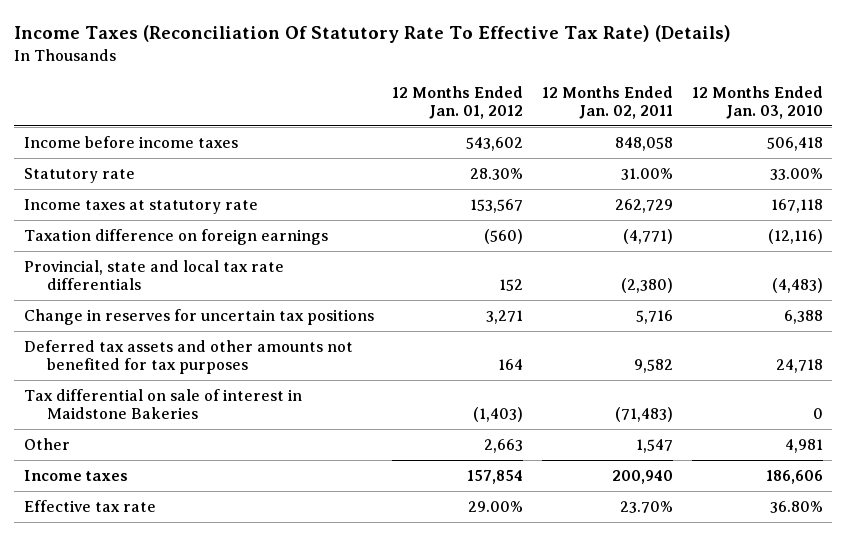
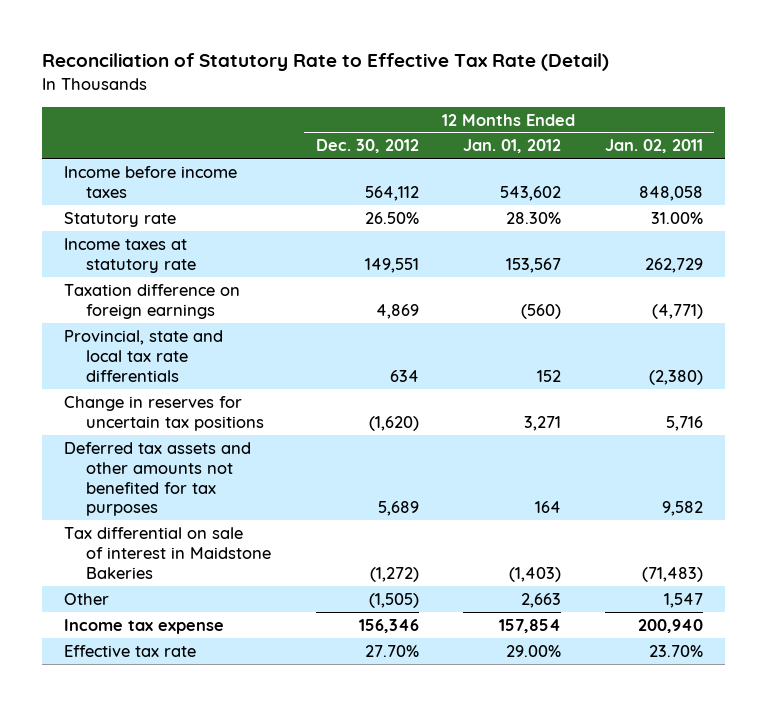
[14,24,732,43] Income Taxes (Reconciliation Of Statutory Rate To Effective Tax Rate) (Details) -> [41,53,609,72] Reconciliation of Statutory Rate to Effective Tax Rate (Detail)
[691,85,823,120] 12 Months Ended Jan. 03, 2010 -> none
none -> [315,139,419,154] Dec. 30, 2012
[23,469,128,481] Income taxes -> [63,618,224,634] Income tax expense

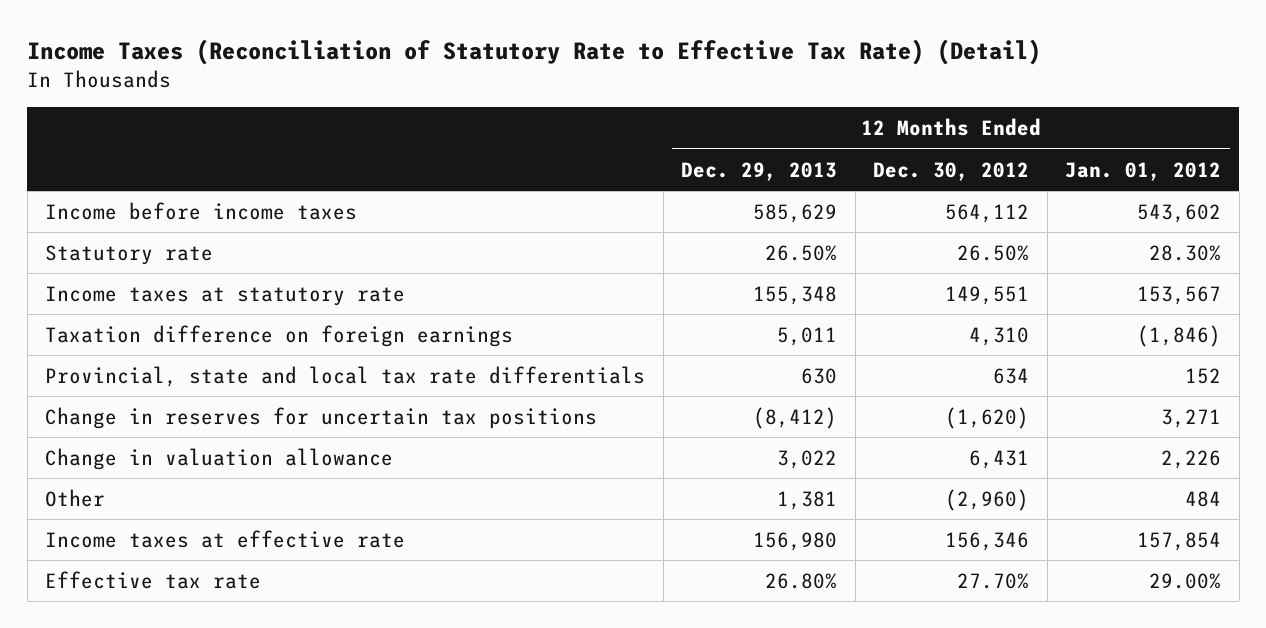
[41,53,609,72] Reconciliation of Statutory Rate to Effective Tax Rate (Detail) -> [27,39,1042,66] Income Taxes (Reconciliation of Statutory Rate to Effective Tax Rate) (Detail)
[605,139,704,154] Jan. 02, 2011 -> none
none -> [681,161,838,181] Dec. 29, 2013
[375,303,419,319] 4,869 -> [969,326,1030,346] 4,310
[520,303,561,319] (560) -> [1137,324,1222,347] (1,846)
[63,441,251,517] Deferred tax assets and other amounts not benefited for tax purposes -> none
[63,526,272,579] Tax differential on sale of interest in Maidstone Bakeries -> none
none -> [45,447,394,470] Change in valuation allowance
[368,592,419,608] (1,505) -> [945,488,1030,511] (2,960)
[520,592,561,608] 2,663 -> [1185,490,1222,507] 484
[63,618,224,634] Income tax expense -> [45,529,406,548] Income taxes at effective rate

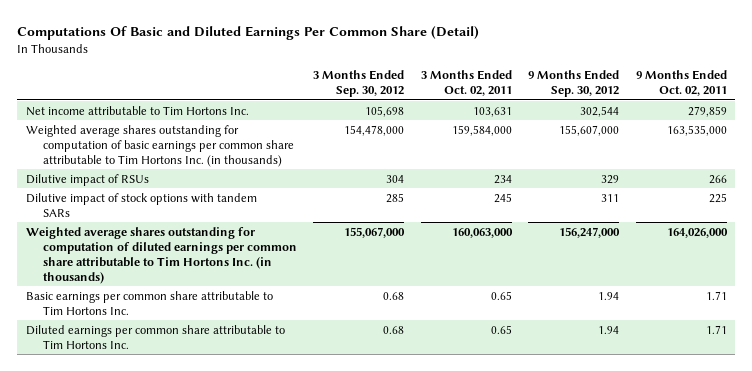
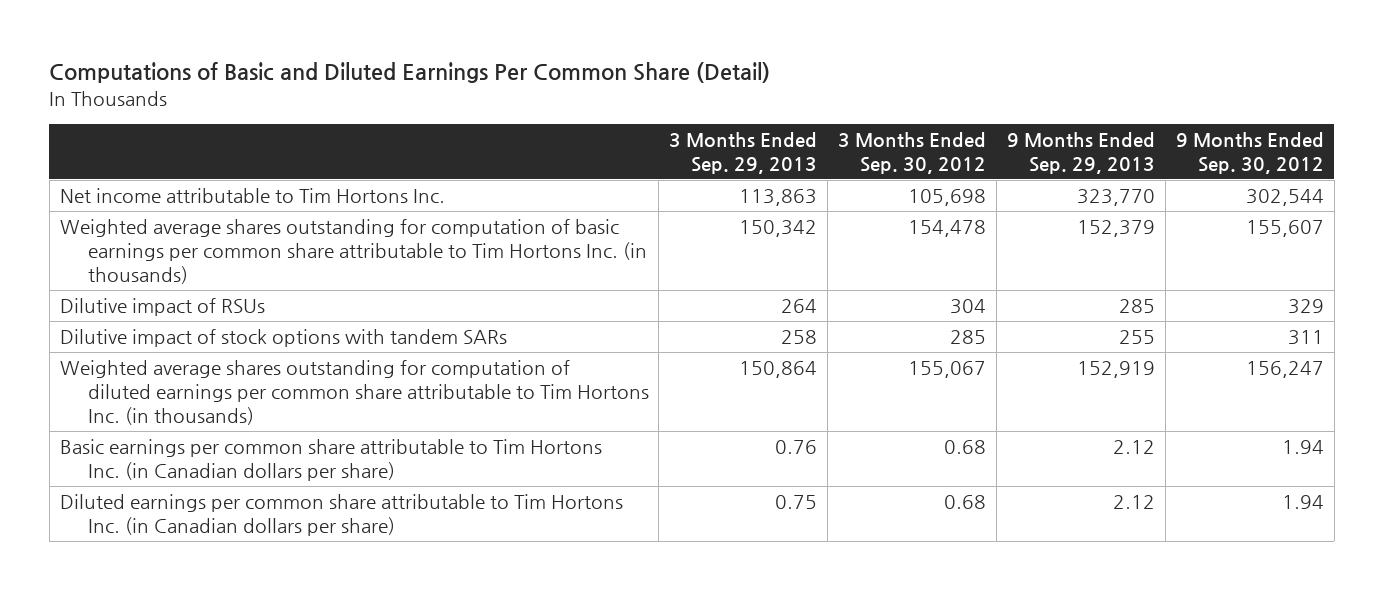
[17,26,480,41] Computations Of Basic and Diluted Earnings Per Common Share (Detail) -> [49,61,771,83] Computations of Basic and Diluted Earnings Per Common Share (Detail)
[420,70,512,97] 3 Months Ended Oct. 02, 2011 -> none
[635,70,727,97] 9 Months Ended Oct. 02, 2011 -> none
none -> [669,132,818,175] 3 Months Ended Sep. 29, 2013
none -> [1006,132,1155,175] 9 Months Ended Sep. 29, 2013
[344,124,405,136] 154,478,000 -> [908,220,987,238] 154,478
[559,124,620,136] 155,607,000 -> [1245,220,1324,238] 155,607
[344,226,406,238] 155,067,000 -> [908,361,987,379] 155,067
[559,226,621,238] 156,247,000 -> [1245,361,1324,379] 156,247
[25,290,273,315] Basic earnings per common share attributable to Tim Hortons Inc. -> [59,439,602,482] Basic earnings per common share attributable to Tim Hortons Inc. (in Canadian dollars per share)
[25,324,285,349] Diluted earnings per common share attributable to Tim Hortons Inc. -> [59,494,623,537] Diluted earnings per common share attributable to Tim Hortons Inc. (in Canadian dollars per share)

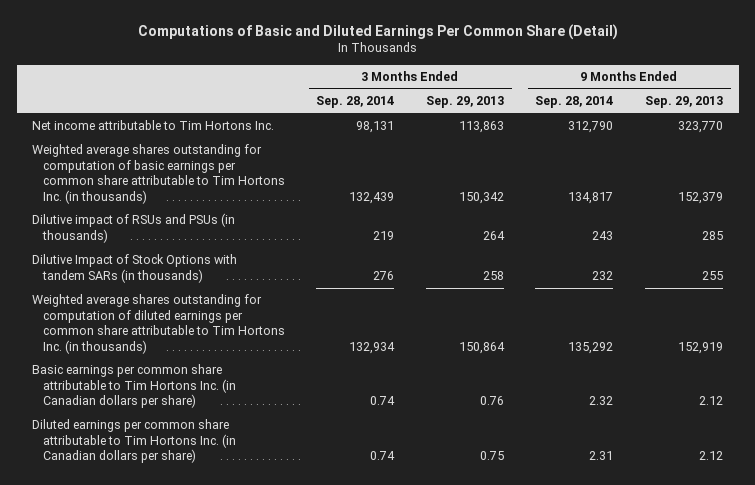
[838,132,987,175] 3 Months Ended Sep. 30, 2012 -> none
[1175,132,1324,175] 9 Months Ended Sep. 30, 2012 -> none
none -> [316,96,395,109] Sep. 28, 2014
none -> [535,96,614,109] Sep. 28, 2014
[59,298,265,317] Dilutive impact of RSUs -> [32,213,236,243] Dilutive impact of RSUs and PSUs (in thousands)
[59,329,507,348] Dilutive impact of stock options with tandem SARs -> [32,254,238,283] Dilutive Impact of Stock Options with tandem SARs (in thousands)

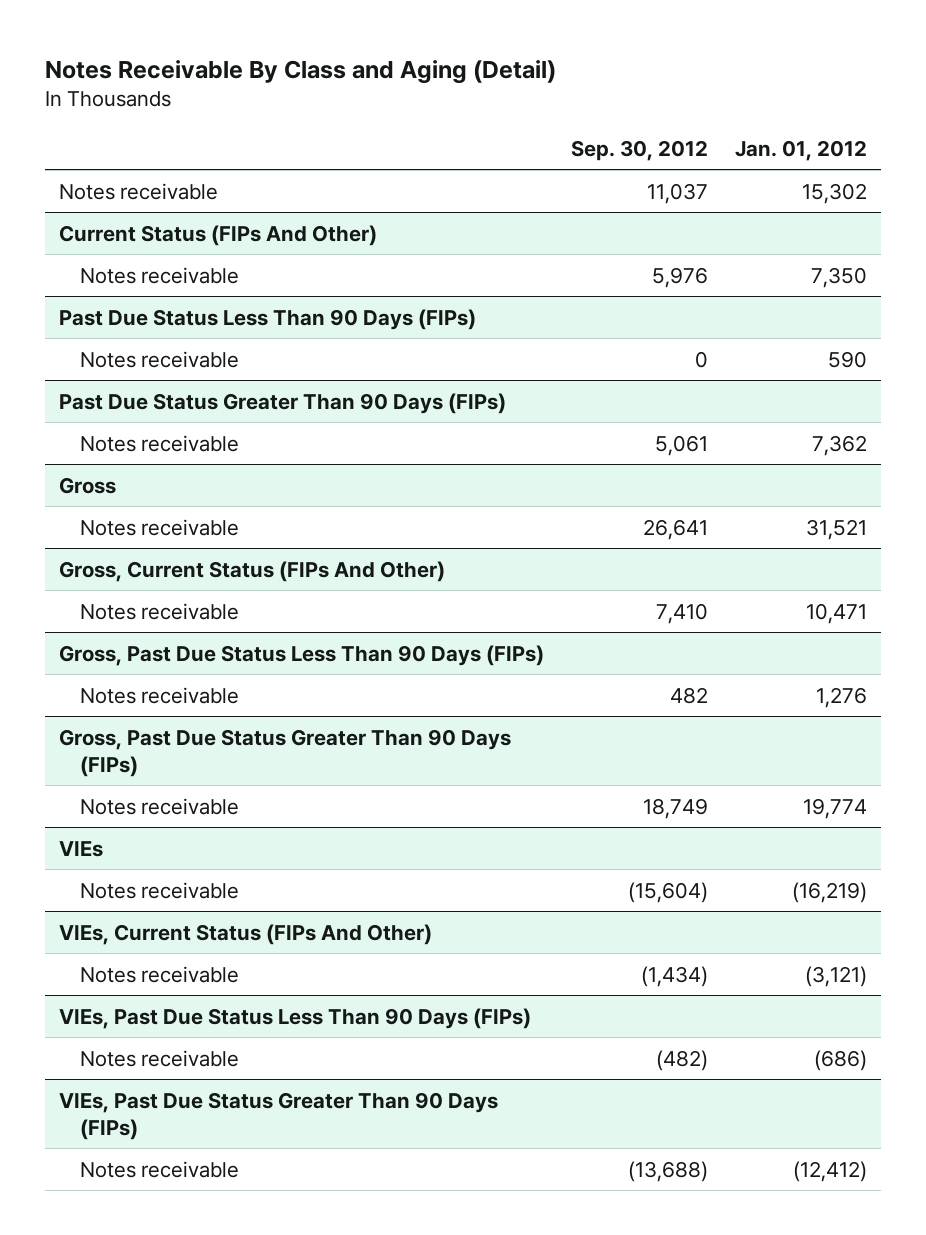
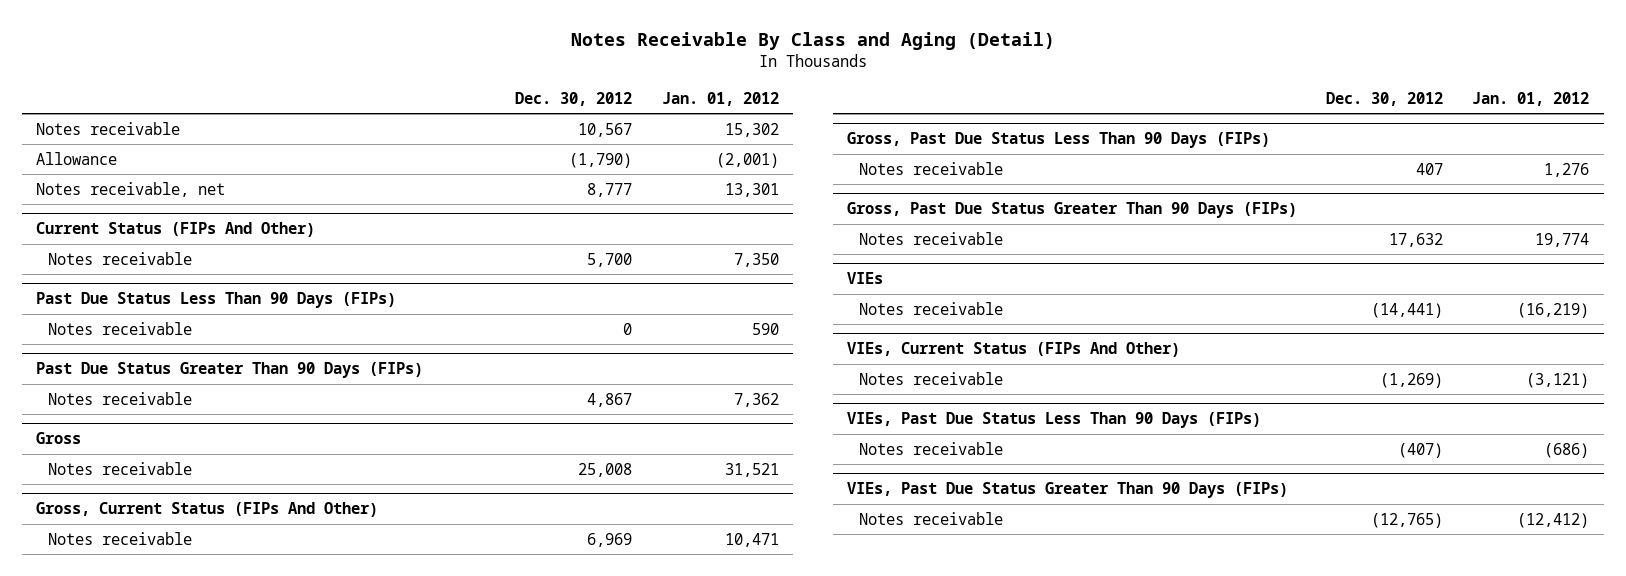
[570,139,708,161] Sep. 30, 2012 -> none
none -> [515,91,633,106] Dec. 30, 2012
none -> [36,151,118,165] Allowance
none -> [36,181,226,197] Notes receivable, net

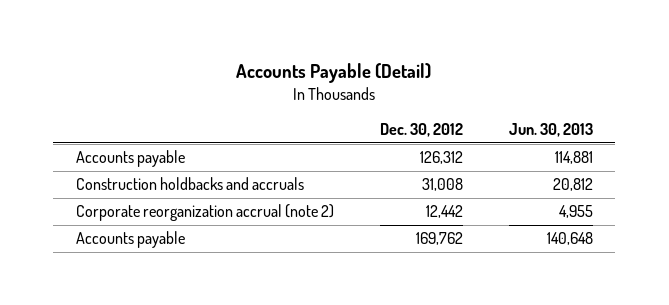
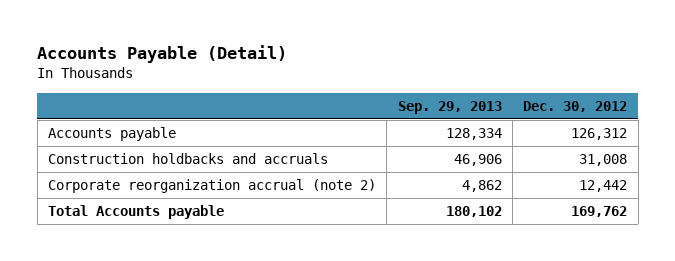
[508,123,593,138] Jun. 30, 2013 -> none
none -> [397,100,502,114] Sep. 29, 2013
[76,231,186,249] Accounts payable -> [47,205,224,220] Total Accounts payable

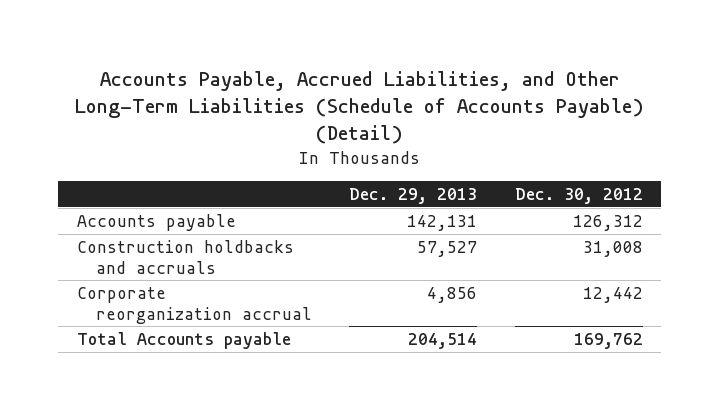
[37,45,288,64] Accounts Payable (Detail) -> [74,70,644,144] Accounts Payable, Accrued Liabilities, and Other Long-Term Liabilities (Schedule of Accounts Payable) (Detail)
[397,100,502,114] Sep. 29, 2013 -> none
none -> [349,187,478,204] Dec. 29, 2013
[47,179,376,194] Corporate reorganization accrual (note 2) -> [77,286,313,324] Corporate reorganization accrual

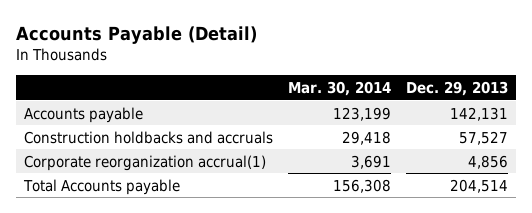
[74,70,644,144] Accounts Payable, Accrued Liabilities, and Other Long-Term Liabilities (Schedule of Accounts Payable) (Detail) -> [16,25,258,44] Accounts Payable (Detail)
[514,187,643,204] Dec. 30, 2012 -> none
none -> [287,81,391,97] Mar. 30, 2014
[77,286,313,324] Corporate reorganization accrual -> [23,154,266,171] Corporate reorganization accrual(1)

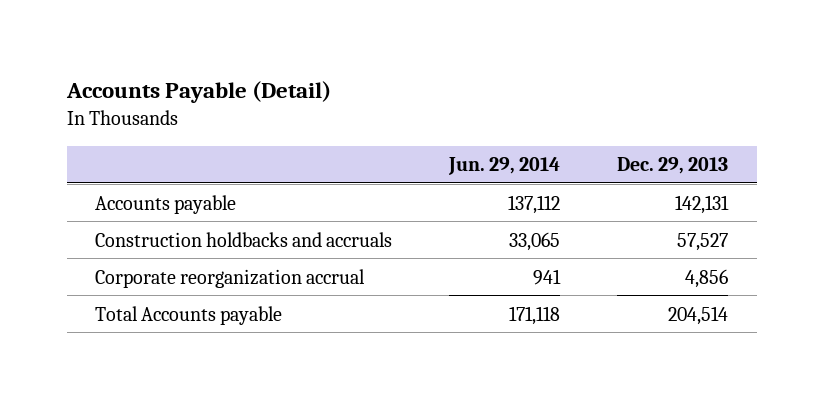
[287,81,391,97] Mar. 30, 2014 -> none
none -> [448,157,561,176] Jun. 29, 2014
[23,154,266,171] Corporate reorganization accrual(1) -> [95,268,366,288] Corporate reorganization accrual

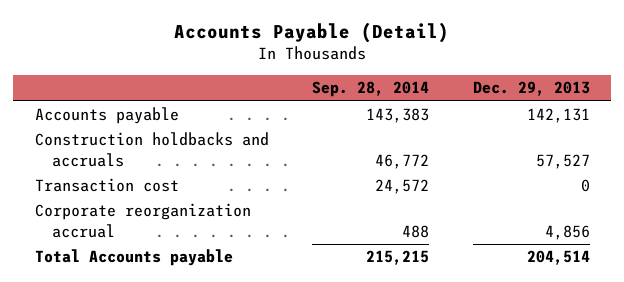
[448,157,561,176] Jun. 29, 2014 -> none
none -> [312,81,430,98] Sep. 28, 2014
none -> [34,178,179,193] Transaction cost

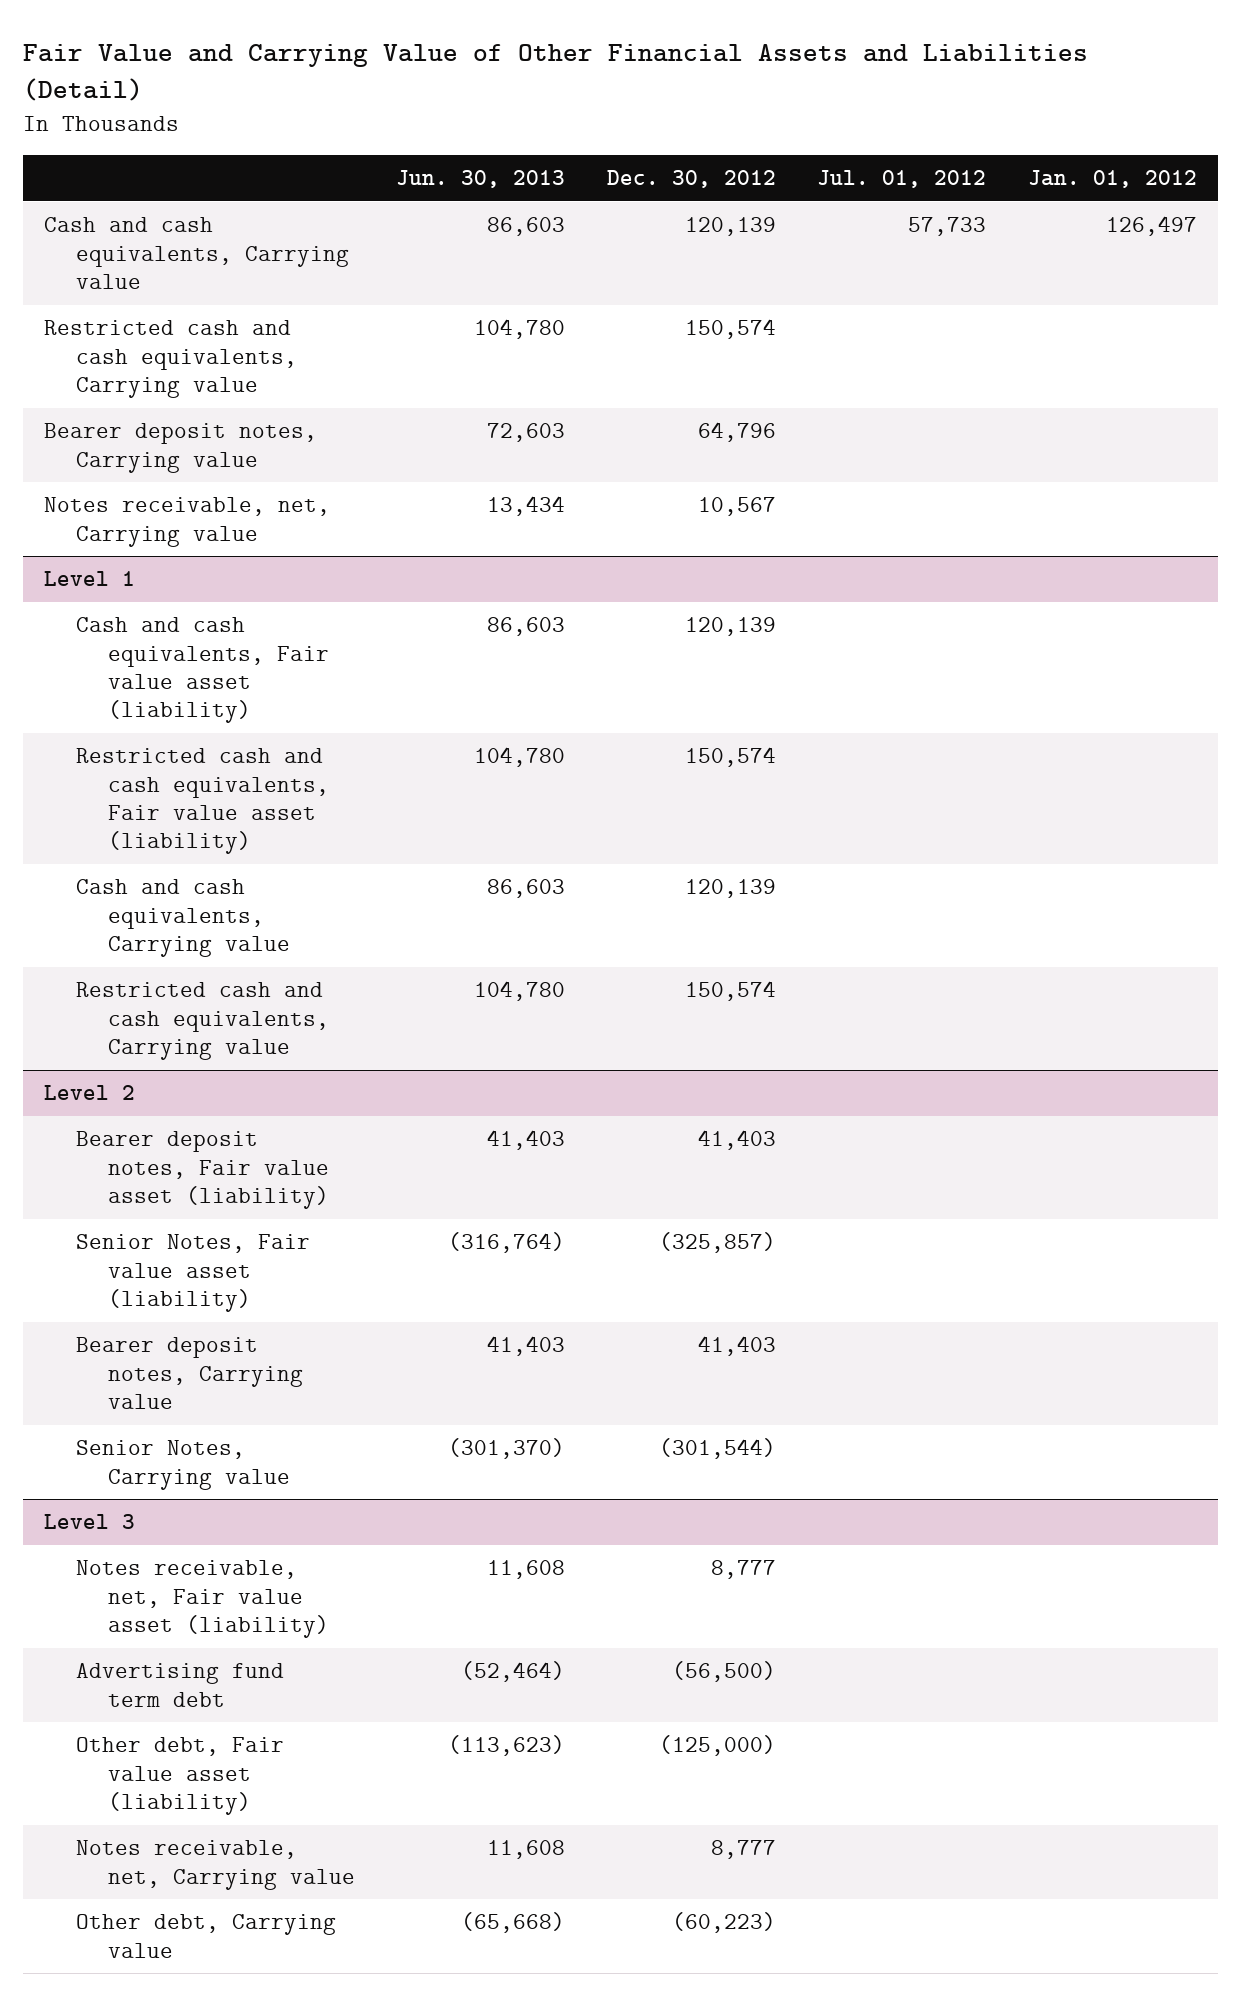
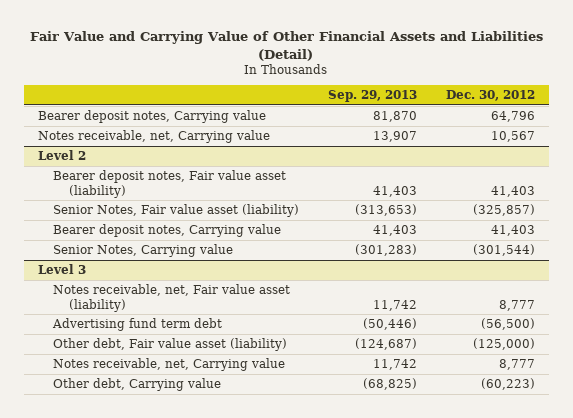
[396,170,566,189] Jun. 30, 2013 -> none
[817,170,987,189] Jul. 01, 2012 -> none
[1027,170,1197,189] Jan. 01, 2012 -> none
none -> [327,90,417,103] Sep. 29, 2013
[44,217,349,290] Cash and cash equivalents, Carrying value -> none
[44,320,297,399] Restricted cash and cash equivalents, Carrying value -> none
[44,571,136,587] Level 1 -> none
[75,617,329,724] Cash and cash equivalents, Fair value asset (liability) -> none
[75,748,329,855] Restricted cash and cash equivalents, Fair value asset (liability) -> none
[75,879,290,958] Cash and cash equivalents, Carrying value -> none
[75,982,329,1061] Restricted cash and cash equivalents, Carrying value -> none

